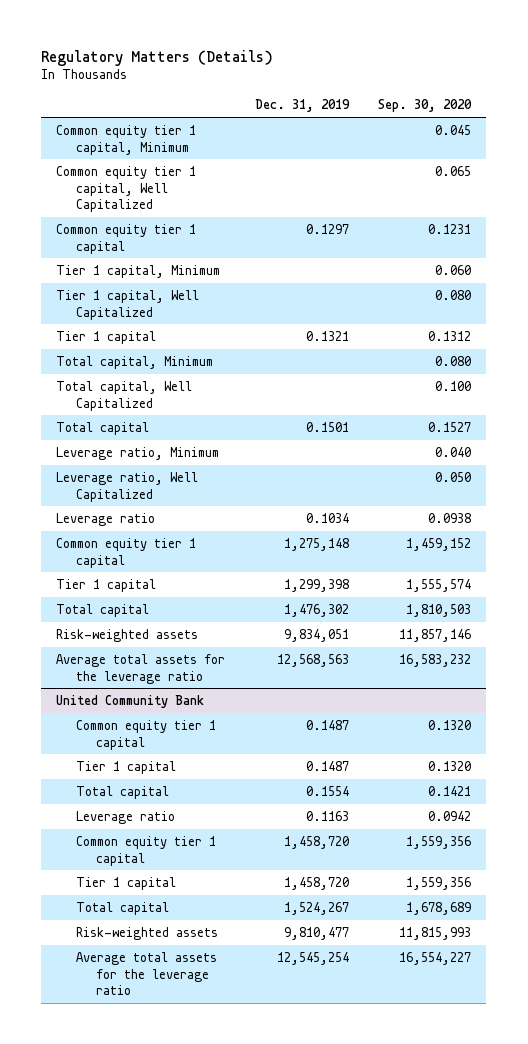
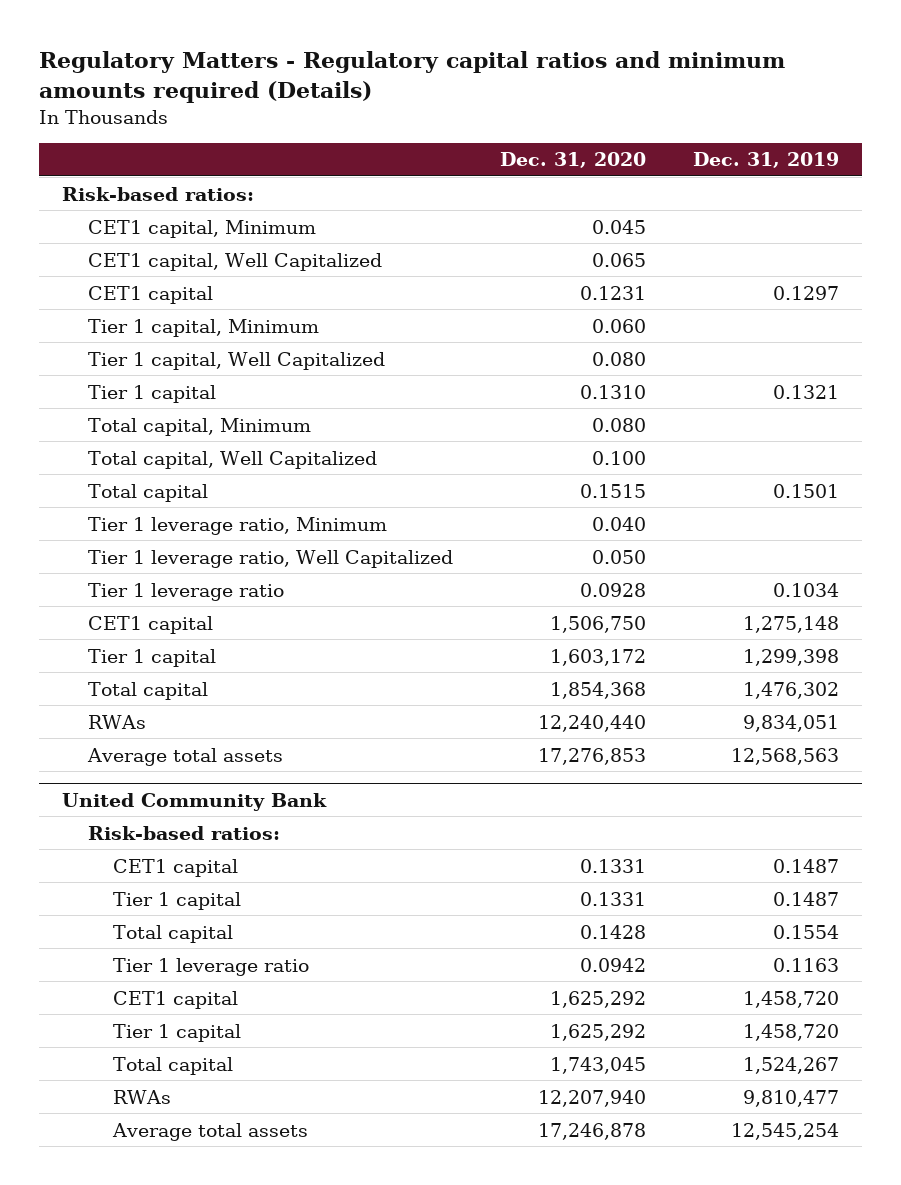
[41,49,274,66] Regulatory Matters (Details) -> [38,51,785,103] Regulatory Matters - Regulatory capital ratios and minimum amounts required (Details)
[378,99,473,113] Sep. 30, 2020 -> none
none -> [499,152,646,169] Dec. 31, 2020
[56,124,197,155] Common equity tier 1 capital, Minimum -> none
[56,165,197,213] Common equity tier 1 capital, Well Capitalized -> none
none -> [62,186,255,201] Risk-based ratios:
none -> [87,219,316,238] CET1 capital, Minimum
none -> [87,252,382,271] CET1 capital, Well Capitalized
[56,223,197,254] Common equity tier 1 capital -> [87,285,213,304] CET1 capital
[56,446,220,460] Leverage ratio, Minimum -> [87,516,387,535] Tier 1 leverage ratio, Minimum
[56,471,199,502] Leverage ratio, Well Capitalized -> [87,549,453,568] Tier 1 leverage ratio, Well Capitalized
[56,512,156,526] Leverage ratio -> [87,582,284,601] Tier 1 leverage ratio
[56,537,197,568] Common equity tier 1 capital -> [87,615,213,634] CET1 capital
[56,628,199,642] Risk-weighted assets -> [87,714,146,729] RWAs
[56,653,226,684] Average total assets for the leverage ratio -> [86,747,283,766] Average total assets
none -> [87,825,280,840] Risk-based ratios:
[75,719,216,750] Common equity tier 1 capital -> [112,858,238,877] CET1 capital
[75,810,175,824] Leverage ratio -> [112,957,309,976] Tier 1 leverage ratio
[75,835,216,866] Common equity tier 1 capital -> [112,990,238,1009] CET1 capital
[75,926,218,940] Risk-weighted assets -> [112,1089,171,1104] RWAs
[75,951,217,996] Average total assets for the leverage ratio -> [111,1122,308,1141] Average total assets

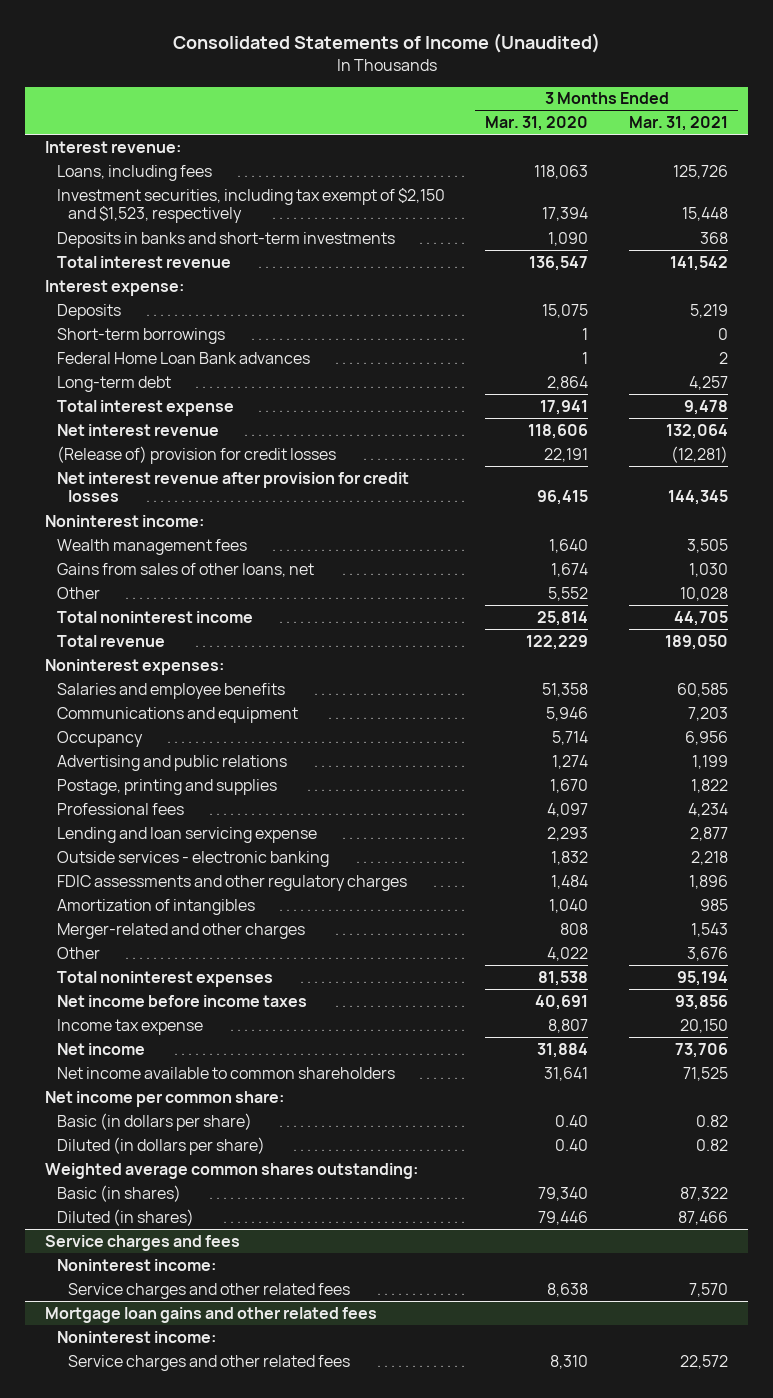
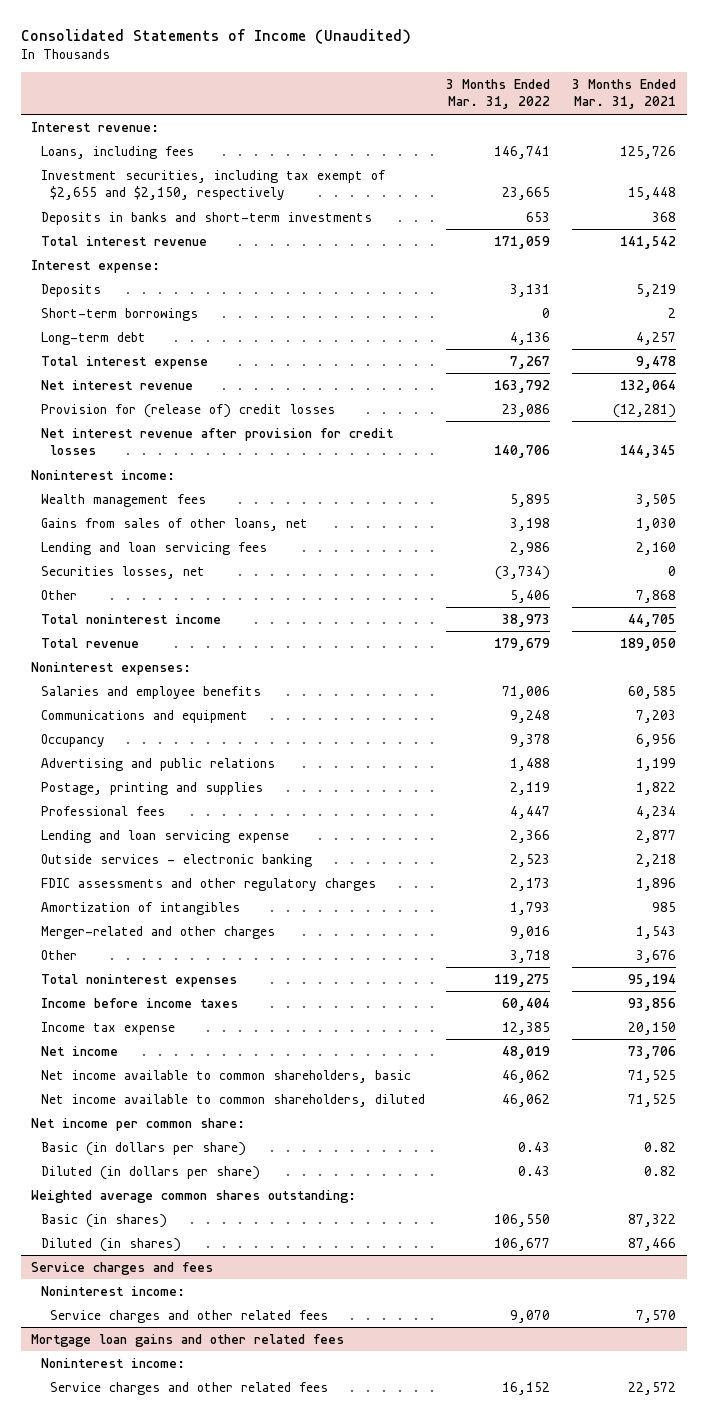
[485,116,589,132] Mar. 31, 2020 -> none
none -> [446,79,551,110] 3 Months Ended Mar. 31, 2022
[56,187,445,224] Investment securities, including tax exempt of $2,150 and $1,523, respectively -> [40,169,385,200] Investment securities, including tax exempt of $2,655 and $2,150, respectively
[56,351,310,364] Federal Home Loan Bank advances -> none
[718,327,729,340] 0 -> [668,307,677,318] 2
[56,445,336,464] (Release of) provision for credit losses -> [40,403,335,418] Provision for (release of) credit losses
none -> [40,541,267,555] Lending and loan servicing fees
none -> [40,565,205,579] Securities losses, net
[680,586,729,601] 10,028 -> [636,589,677,603] 7,868
[56,994,307,1007] Net income before income taxes -> [40,997,238,1008] Income before income taxes
[56,1066,395,1079] Net income available to common shareholders -> [40,1069,411,1083] Net income available to common shareholders, basic
none -> [40,1093,425,1107] Net income available to common shareholders, diluted

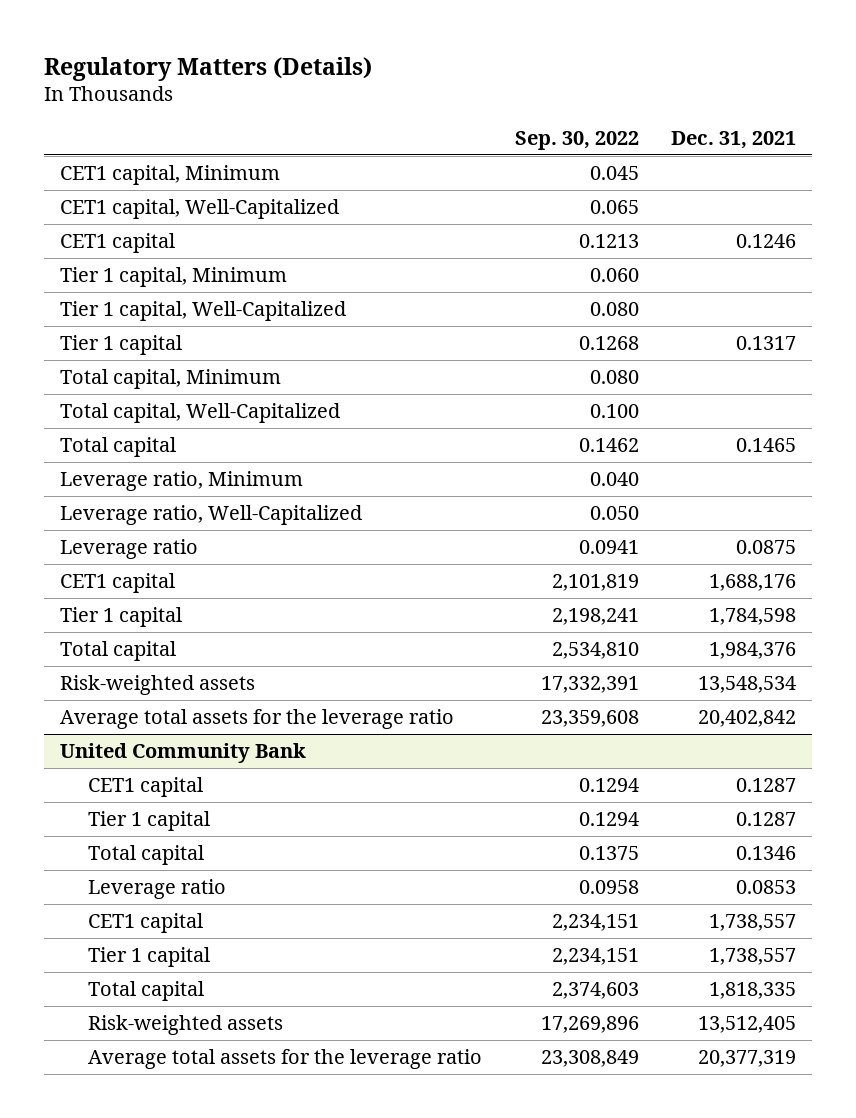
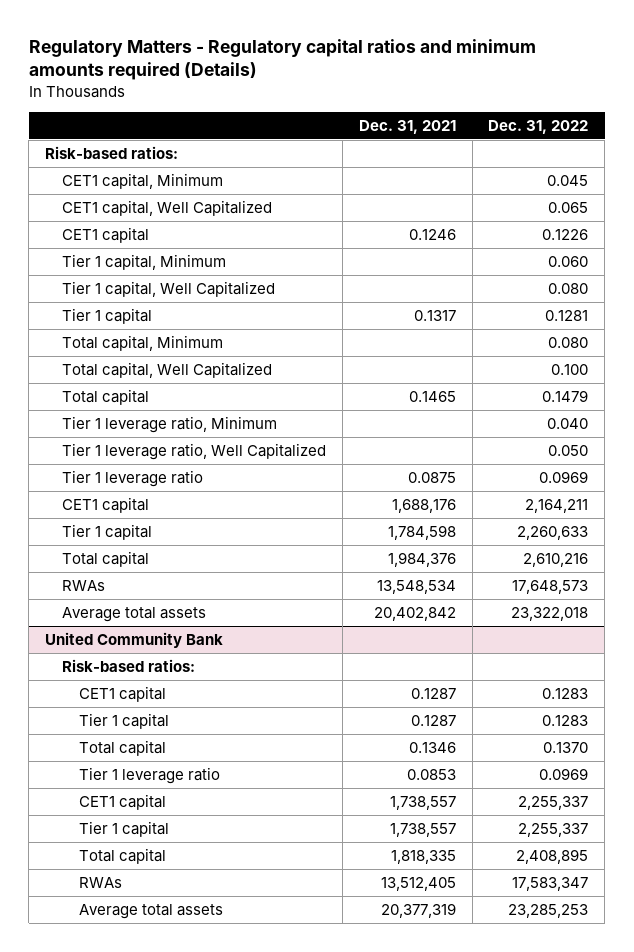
[43,56,372,81] Regulatory Matters (Details) -> [28,38,536,81] Regulatory Matters - Regulatory capital ratios and minimum amounts required (Details)
[514,131,639,151] Sep. 30, 2022 -> none
none -> [488,119,589,134] Dec. 31, 2022
none -> [45,146,179,160] Risk-based ratios:
[60,199,340,220] CET1 capital, Well-Capitalized -> [61,200,272,217] CET1 capital, Well Capitalized
[60,301,347,322] Tier 1 capital, Well-Capitalized -> [61,281,275,298] Tier 1 capital, Well Capitalized
[60,403,341,424] Total capital, Well-Capitalized -> [61,362,272,379] Total capital, Well Capitalized
[60,471,304,492] Leverage ratio, Minimum -> [61,416,277,434] Tier 1 leverage ratio, Minimum
[60,505,363,526] Leverage ratio, Well-Capitalized -> [61,443,326,461] Tier 1 leverage ratio, Well Capitalized
[60,539,199,560] Leverage ratio -> [61,470,203,488] Tier 1 leverage ratio
[60,675,256,696] Risk-weighted assets -> [61,580,105,592] RWAs
[60,709,455,730] Average total assets for the leverage ratio -> [61,607,206,623] Average total assets
none -> [61,659,195,673] Risk-based ratios:
[87,879,226,900] Leverage ratio -> [78,767,220,785] Tier 1 leverage ratio
[87,1015,283,1036] Risk-weighted assets -> [78,877,122,889] RWAs
[87,1049,482,1070] Average total assets for the leverage ratio -> [78,904,223,920] Average total assets

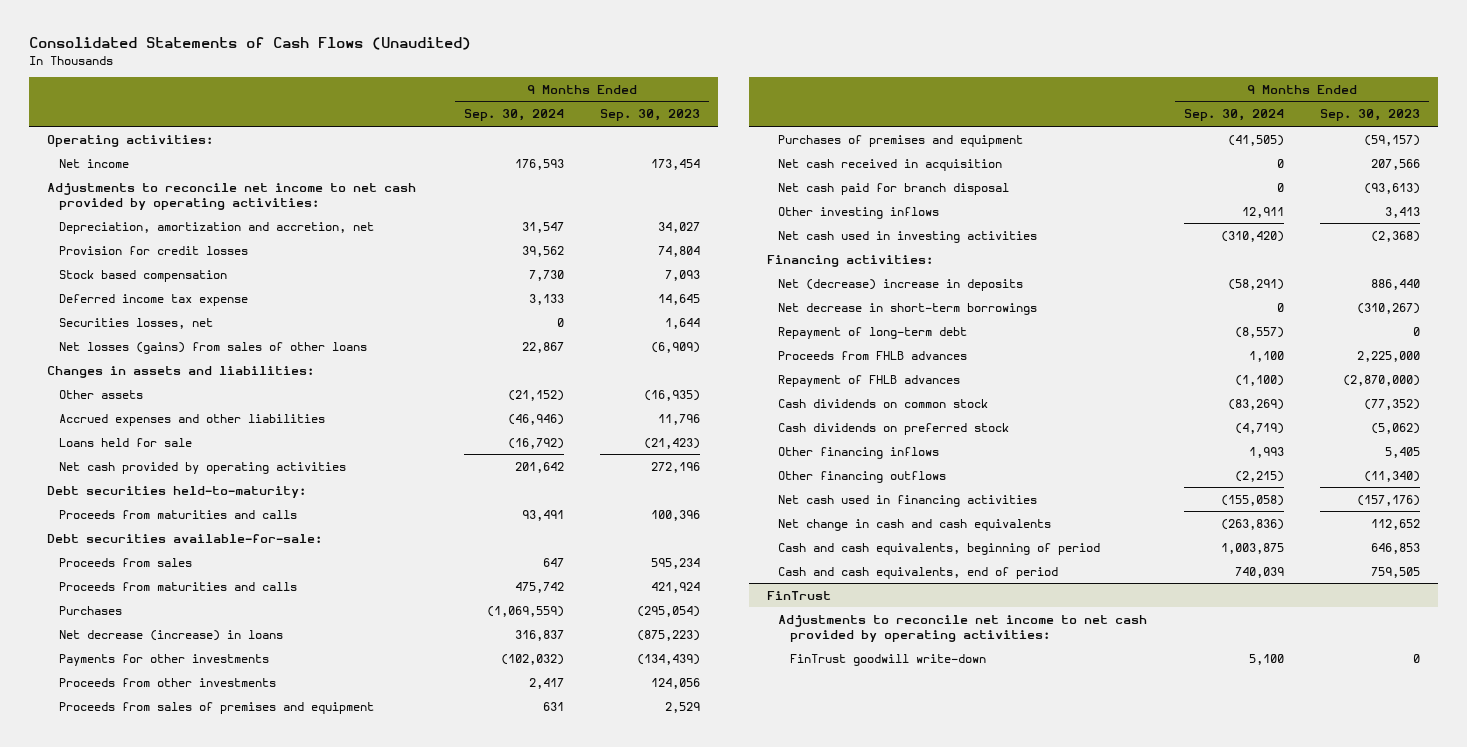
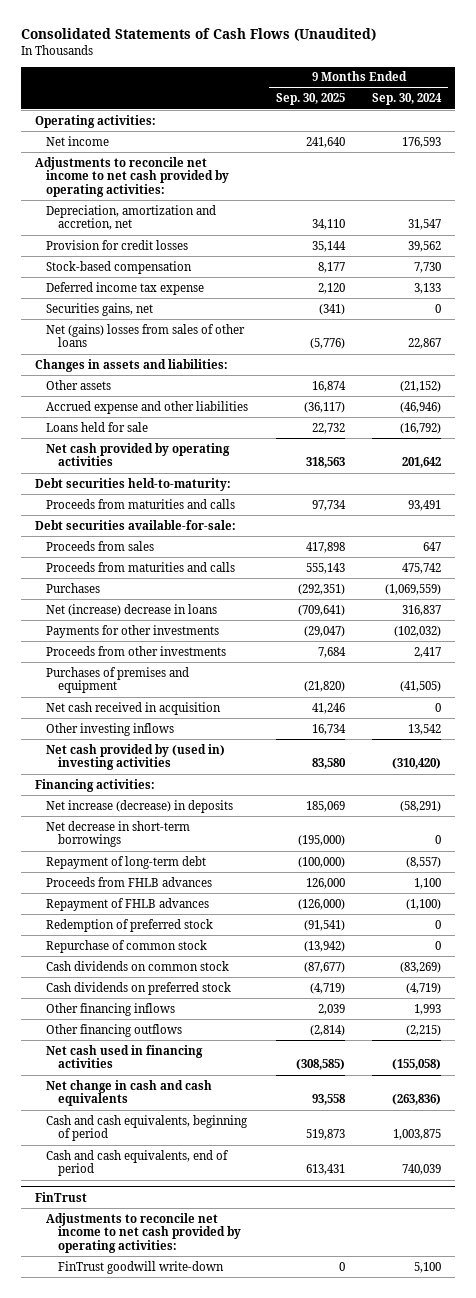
[600,109,701,122] Sep. 30, 2023 -> none
none -> [275,93,345,106] Sep. 30, 2025
[58,269,227,282] Stock based compensation -> [46,260,193,274] Stock-based compensation
[58,317,213,329] Securities losses, net -> [46,302,154,316] Securities gains, net
[58,341,367,354] Net losses (gains) from sales of other loans -> [46,323,246,348] Net (gains) losses from sales of other loans
[58,413,325,426] Accrued expenses and other liabilities -> [46,400,249,414] Accrued expense and other liabilities
[58,629,283,641] Net decrease (increase) in loans -> [46,603,218,616] Net (increase) decrease in loans
[58,701,374,714] Proceeds from sales of premises and equipment -> none
[778,182,1010,195] Net cash paid for branch disposal -> none
[1241,206,1284,218] 12,911 -> [408,723,442,735] 13,542
[778,230,1038,243] Net cash used in investing activities -> [46,743,226,771] Net cash provided by (used in) investing activities
[778,278,1024,291] Net (decrease) increase in deposits -> [46,799,234,813] Net increase (decrease) in deposits
none -> [46,918,214,932] Redemption of preferred stock
none -> [46,939,208,953] Repurchase of common stock

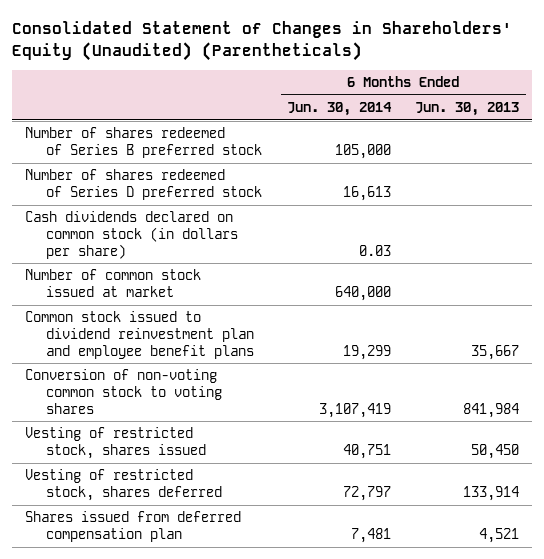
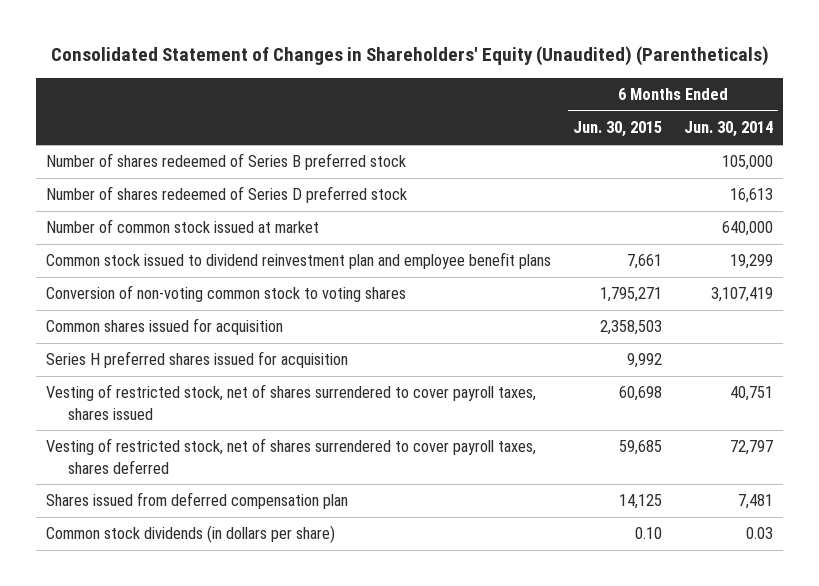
[415,102,520,117] Jun. 30, 2013 -> none
none -> [573,121,663,138] Jun. 30, 2015
[24,211,239,259] Cash dividends declared on common stock (in dollars per share) -> none
none -> [46,318,284,336] Common shares issued for acquisition
none -> [46,351,349,369] Series H preferred shares issued for acquisition
[24,427,207,460] Vesting of restricted stock, shares issued -> [46,384,537,420] Vesting of restricted stock, net of shares surrendered to cover payroll taxes, shares issued
[24,469,223,502] Vesting of restricted stock, shares deferred -> [46,438,537,474] Vesting of restricted stock, net of shares surrendered to cover payroll taxes, shares deferred
none -> [46,525,336,544] Common stock dividends (in dollars per share)

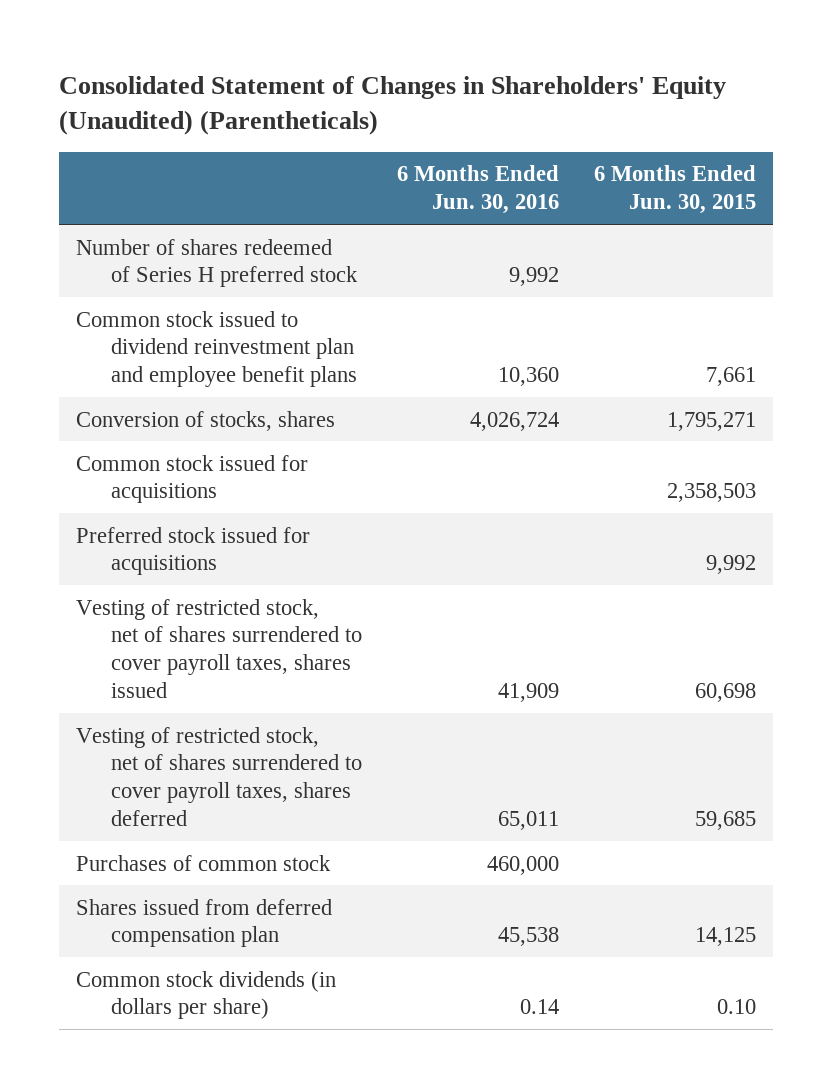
[683,121,773,138] Jun. 30, 2014 -> none
none -> [396,165,559,215] 6 Months Ended Jun. 30, 2016
[46,186,408,204] Number of shares redeemed of Series D preferred stock -> none
[46,219,320,234] Number of common stock issued at market -> none
[46,153,407,171] Number of shares redeemed of Series B preferred stock -> [75,238,359,288] Number of shares redeemed of Series H preferred stock
[46,285,407,303] Conversion of non-voting common stock to voting shares -> [75,410,335,431] Conversion of stocks, shares
[46,318,284,336] Common shares issued for acquisition -> [75,454,308,504] Common stock issued for acquisitions
[46,351,349,369] Series H preferred shares issued for acquisition -> [75,526,310,576] Preferred stock issued for acquisitions
none -> [75,854,331,871] Purchases of common stock

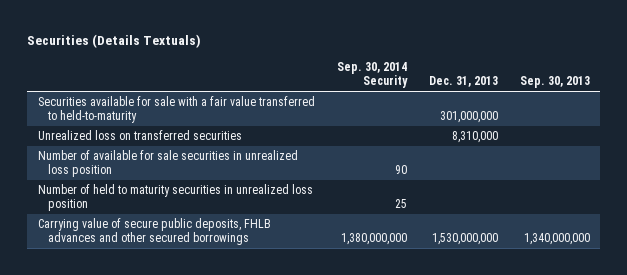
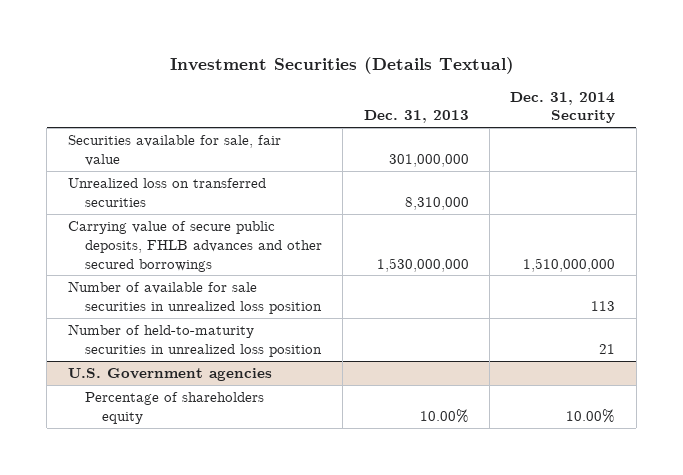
[26,34,201,49] Securities (Details Textuals) -> [169,56,514,74] Investment Securities (Details Textual)
[336,62,408,89] Sep. 30, 2014 Security -> none
[519,76,590,89] Sep. 30, 2013 -> none
none -> [510,91,616,124] Dec. 31, 2014 Security
[37,96,315,124] Securities available for sale with a fair value transferred to held-to-maturity -> [67,134,281,166] Securities available for sale, fair value
[37,184,313,212] Number of held to maturity securities in unrealized loss position -> none
[37,150,298,178] Number of available for sale securities in unrealized loss position -> [67,280,322,314] Number of available for sale securities in unrealized loss position
none -> [67,323,322,357] Number of held-to-maturity securities in unrealized loss position
none -> [67,367,272,381] U.S. Government agencies
none -> [84,391,264,424] Percentage of shareholders equity

